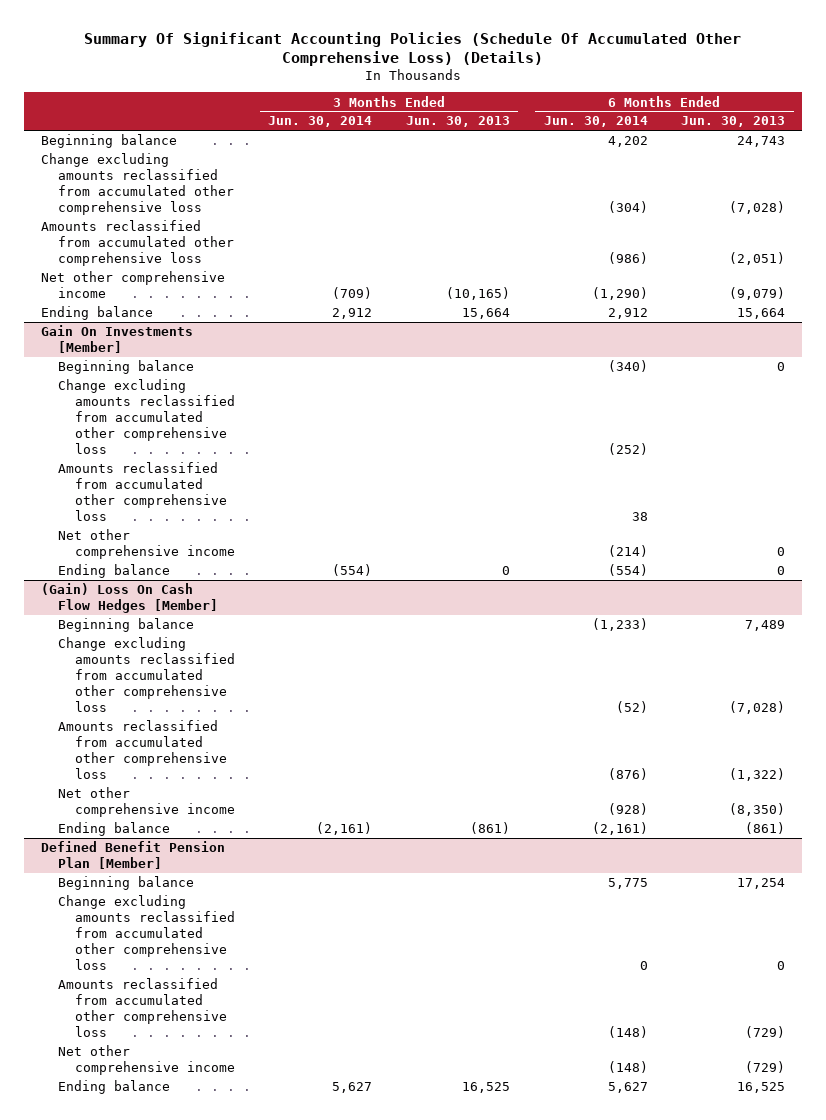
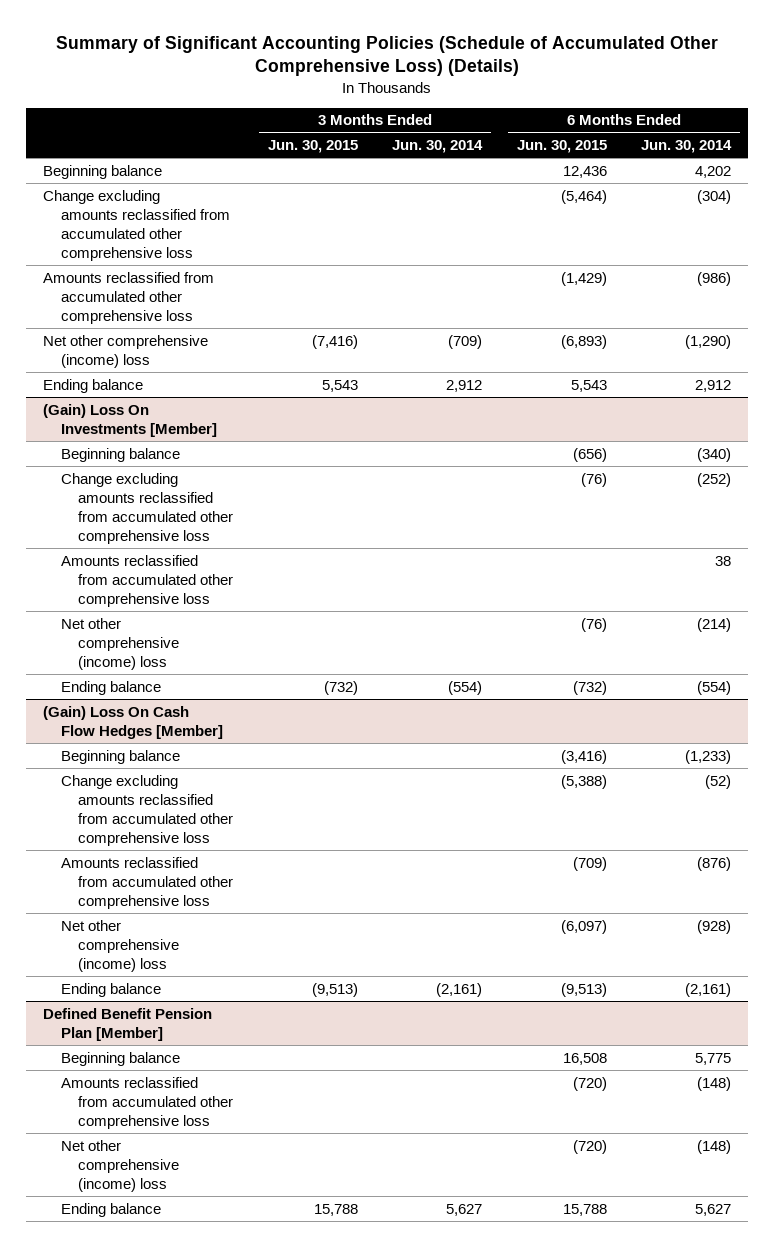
[84,31,742,67] Summary Of Significant Accounting Policies (Schedule Of Accumulated Other Comprehensive Loss) (Details) -> [56,35,719,77] Summary of Significant Accounting Policies (Schedule of Accumulated Other Comprehensive Loss) (Details)
[405,116,510,128] Jun. 30, 2013 -> none
[681,116,786,128] Jun. 30, 2013 -> none
none -> [267,140,358,154] Jun. 30, 2015
none -> [516,140,607,154] Jun. 30, 2015
[41,271,226,298] Net other comprehensive income -> [42,334,208,368] Net other comprehensive (income) loss
[41,325,194,353] Gain On Investments [Member] -> [42,403,217,437] (Gain) Loss On Investments [Member]
[57,529,235,559] Net other comprehensive income -> [60,617,180,670] Net other comprehensive (income) loss
[57,787,235,817] Net other comprehensive income -> [60,919,180,972] Net other comprehensive (income) loss
[57,895,235,970] Change excluding amounts reclassified from accumulated other comprehensive loss -> none
[57,1045,235,1075] Net other comprehensive income -> [60,1139,180,1192] Net other comprehensive (income) loss

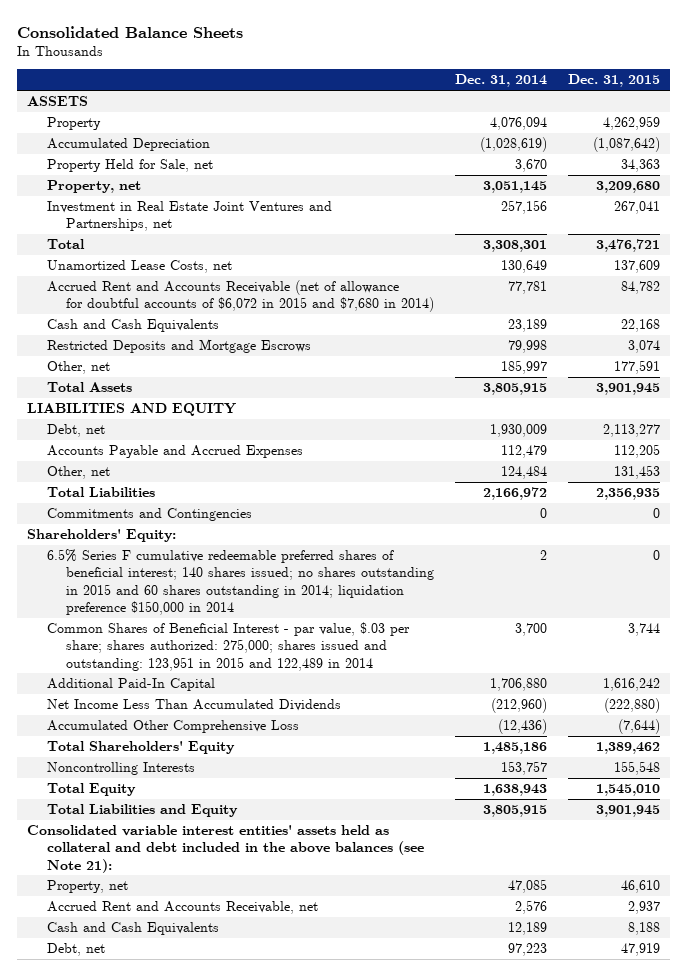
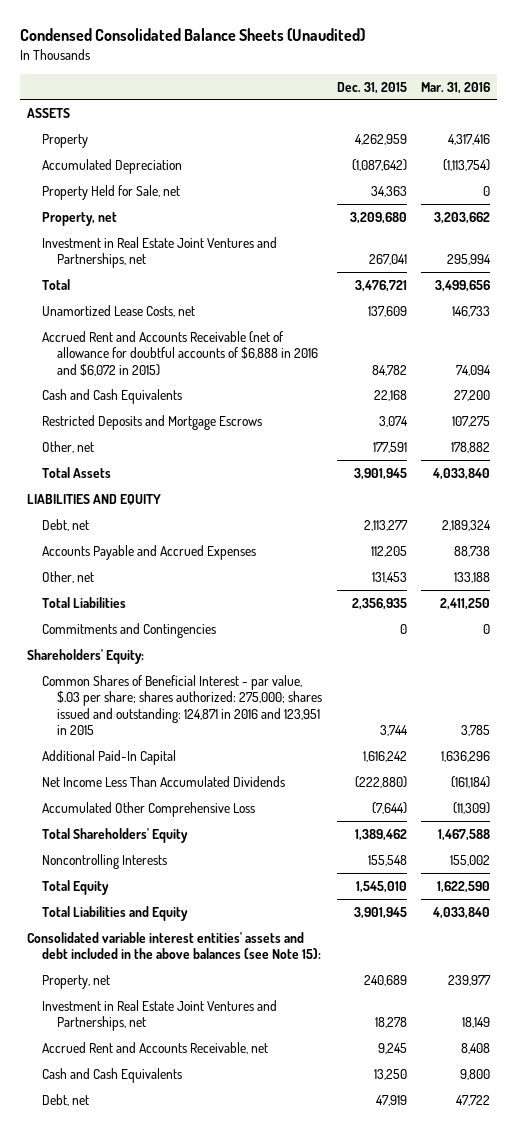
[17,25,244,38] Consolidated Balance Sheets -> [20,28,366,42] Condensed Consolidated Balance Sheets (Unaudited)
[455,74,548,88] Dec. 31, 2014 -> none
none -> [420,81,490,94] Mar. 31, 2016
[46,279,435,313] Accrued Rent and Accounts Receivable (net of allowance for doubtful accounts of $6,072 in 2015 and $7,680 in 2014) -> [42,330,319,376] Accrued Rent and Accounts Receivable (net of allowance for doubtful accounts of $6,888 in 2016 and $6,072 in 2015)
[46,548,435,616] 6.5% Series F cumulative redeemable preferred shares of beneficial interest; 140 shares issued; no shares outstanding in 2015 and 60 shares outstanding in 2014; liquidation preference $150,000 in 2014 -> none
[46,621,410,671] Common Shares of Beneficial Interest - par value, $.03 per share; shares authorized: 275,000; shares issued and outstanding: 123,951 in 2015 and 122,489 in 2014 -> [42,674,323,735] Common Shares of Beneficial Interest - par value, $.03 per share; shares authorized: 275,000; shares issued and outstanding: 124,871 in 2016 and 123,951 in 2015
[27,824,424,873] Consolidated variable interest entities' assets held as collateral and debt included in the above balances (see Note 21): -> [27,931,322,960] Consolidated variable interest entities' assets and debt included in the above balances (see Note 15):
[621,879,661,893] 46,610 -> [363,974,407,986] 240,689
none -> [42,999,278,1032] Investment in Real Estate Joint Ventures and Partnerships, net
[628,900,661,914] 2,937 -> [377,1042,407,1054] 9,245
[628,921,661,935] 8,188 -> [373,1068,407,1080] 13,250

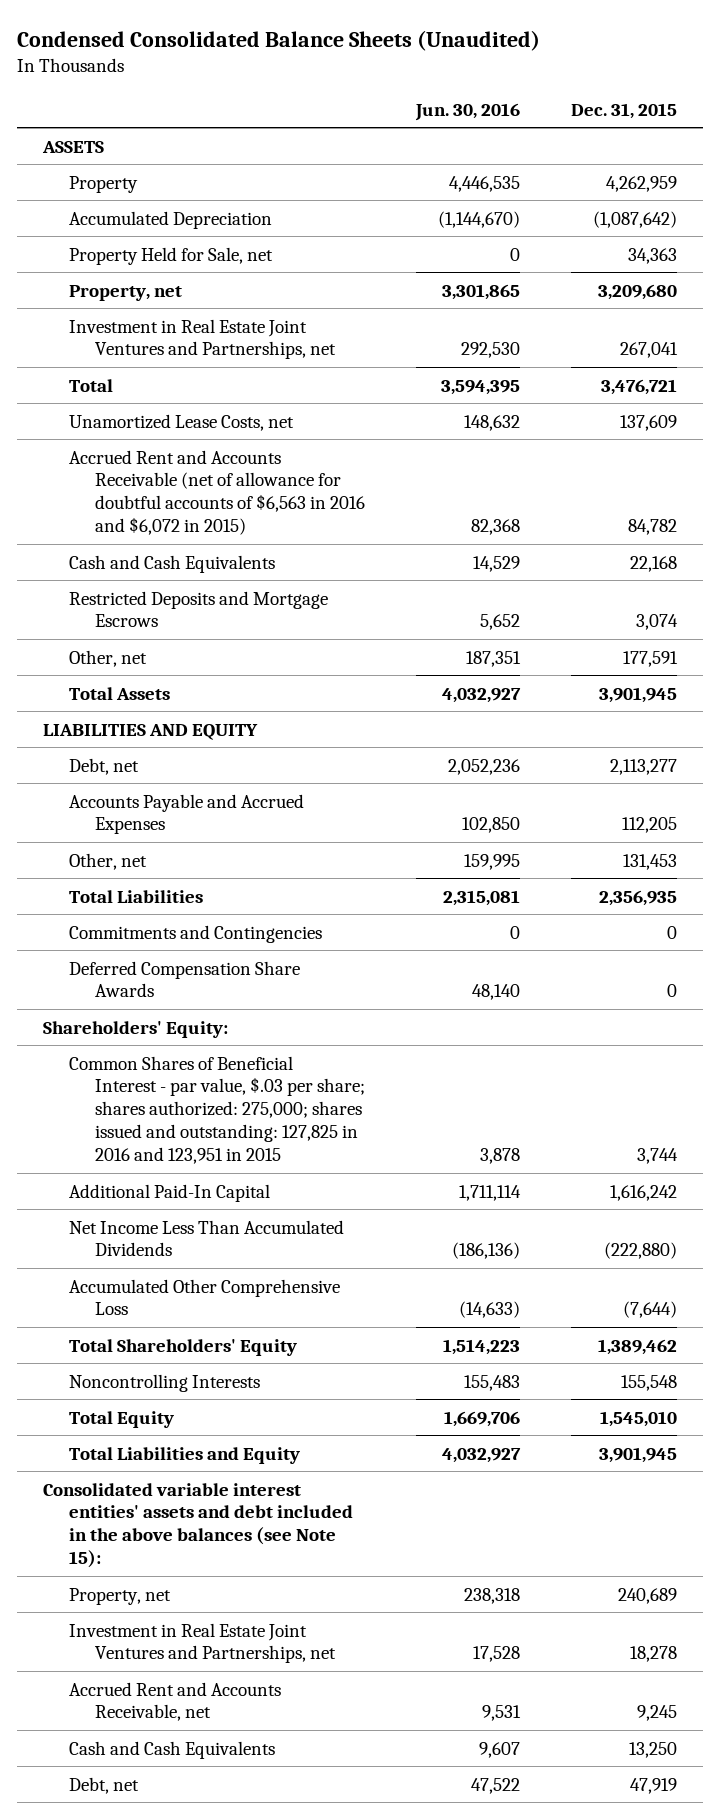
[420,81,490,94] Mar. 31, 2016 -> none
none -> [415,102,521,121] Jun. 30, 2016
[42,330,319,376] Accrued Rent and Accounts Receivable (net of allowance for doubtful accounts of $6,888 in 2016 and $6,072 in 2015) -> [69,449,366,536] Accrued Rent and Accounts Receivable (net of allowance for doubtful accounts of $6,563 in 2016 and $6,072 in 2015)
none -> [69,960,301,998] Deferred Compensation Share Awards
[42,674,323,735] Common Shares of Beneficial Interest - par value, $.03 per share; shares authorized: 275,000; shares issued and outstanding: 124,871 in 2016 and 123,951 in 2015 -> [69,1055,366,1165] Common Shares of Beneficial Interest - par value, $.03 per share; shares authorized: 275,000; shares issued and outstanding: 127,825 in 2016 and 123,951 in 2015

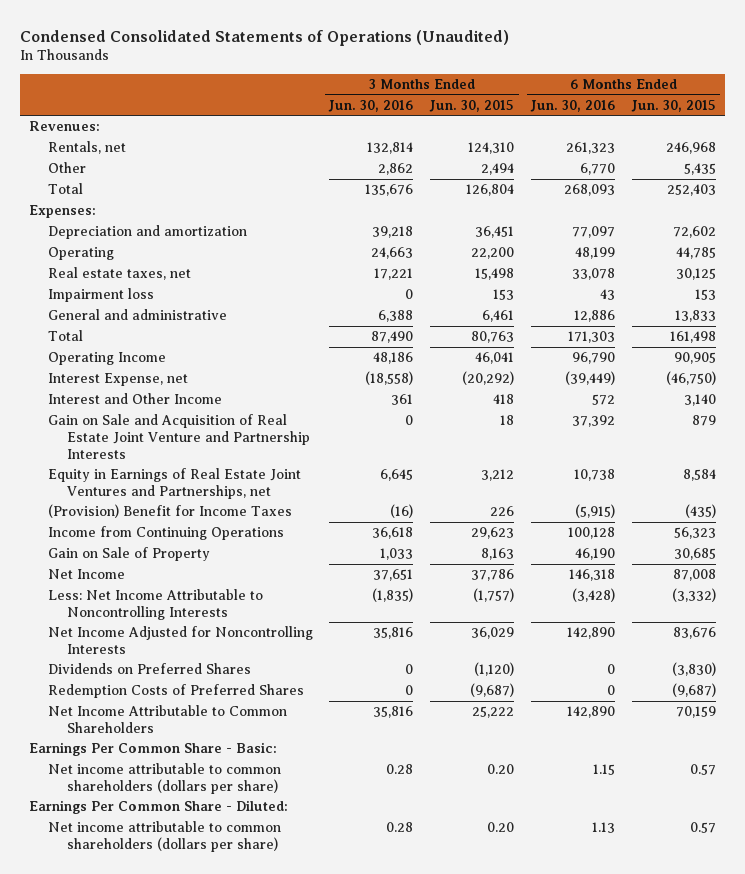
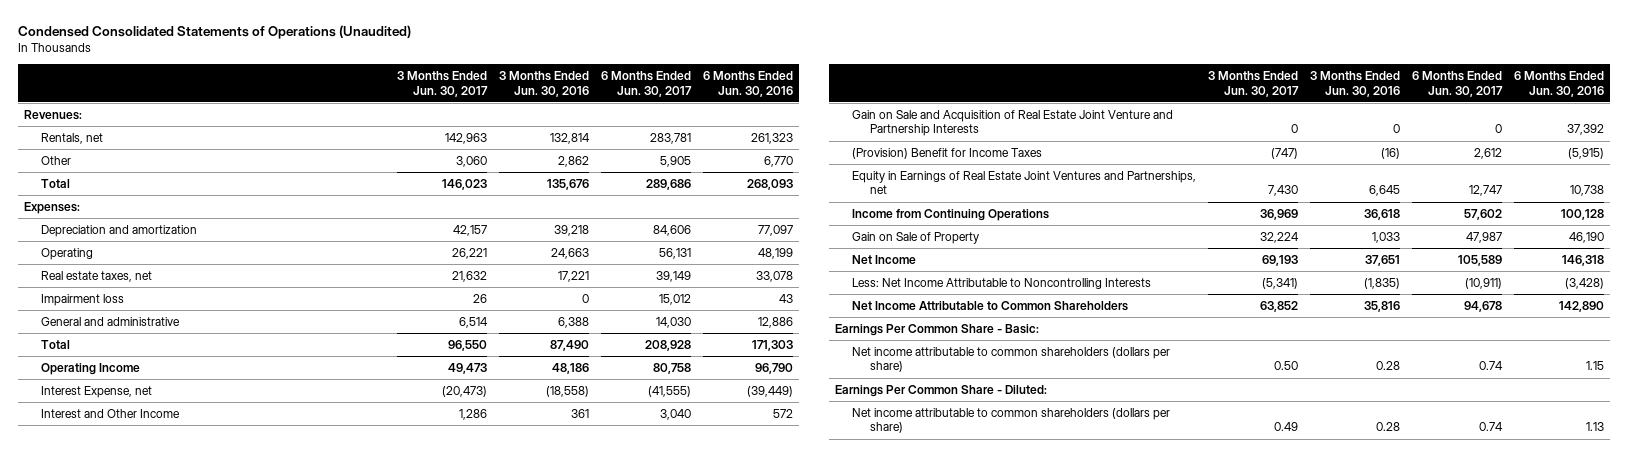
[429,99,515,112] Jun. 30, 2015 -> none
[631,99,717,112] Jun. 30, 2015 -> none
none -> [397,71,489,97] 3 Months Ended Jun. 30, 2017
none -> [601,71,693,97] 6 Months Ended Jun. 30, 2017
[47,468,301,499] Equity in Earnings of Real Estate Joint Ventures and Partnerships, net -> [852,170,1197,195] Equity in Earnings of Real Estate Joint Ventures and Partnerships, net
[47,626,313,654] Net Income Adjusted for Noncontrolling Interests -> none
[47,663,251,675] Dividends on Preferred Shares -> none
[47,684,304,699] Redemption Costs of Preferred Shares -> none

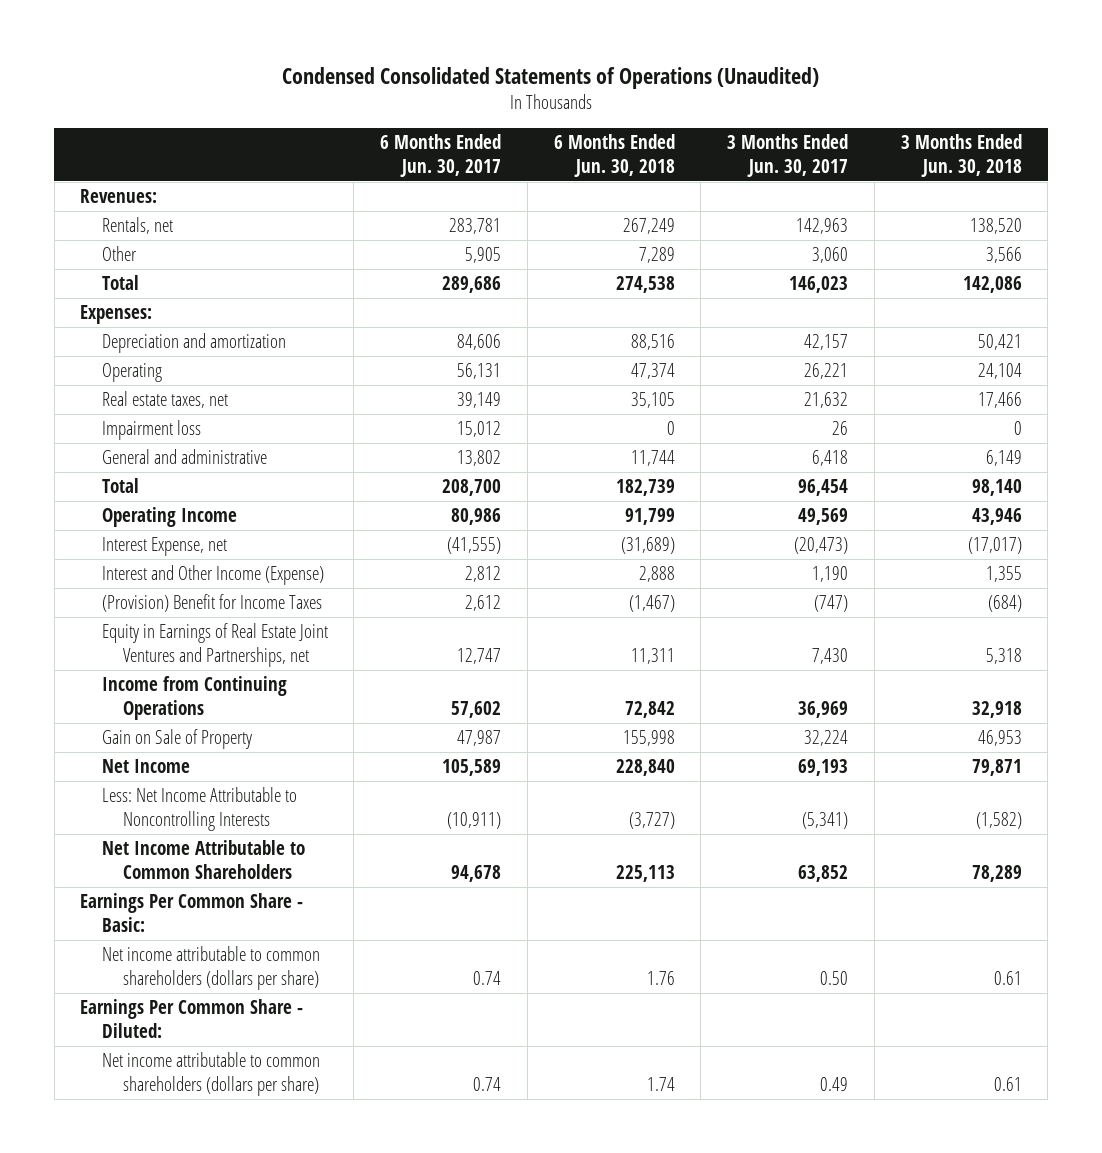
[499,71,590,97] 3 Months Ended Jun. 30, 2016 -> none
[703,71,794,97] 6 Months Ended Jun. 30, 2016 -> none
none -> [553,134,675,177] 6 Months Ended Jun. 30, 2018
none -> [900,134,1022,177] 3 Months Ended Jun. 30, 2018
[459,316,489,328] 6,514 -> [812,450,849,467] 6,418
[656,316,692,328] 14,030 -> [457,450,502,467] 13,802
[448,339,488,351] 96,550 -> [798,479,849,497] 96,454
[645,339,692,351] 208,928 -> [442,479,502,497] 208,700
[448,362,488,374] 49,473 -> [798,508,849,526] 49,569
[653,362,692,374] 80,758 -> [451,508,502,526] 80,986
[852,109,1174,137] Gain on Sale and Acquisition of Real Estate Joint Venture and Partnership Interests -> none
[41,408,181,418] Interest and Other Income -> [101,565,324,586] Interest and Other Income (Expense)
[459,408,488,420] 1,286 -> [812,566,849,583] 1,190
[660,408,692,420] 3,040 -> [465,566,502,583] 2,812

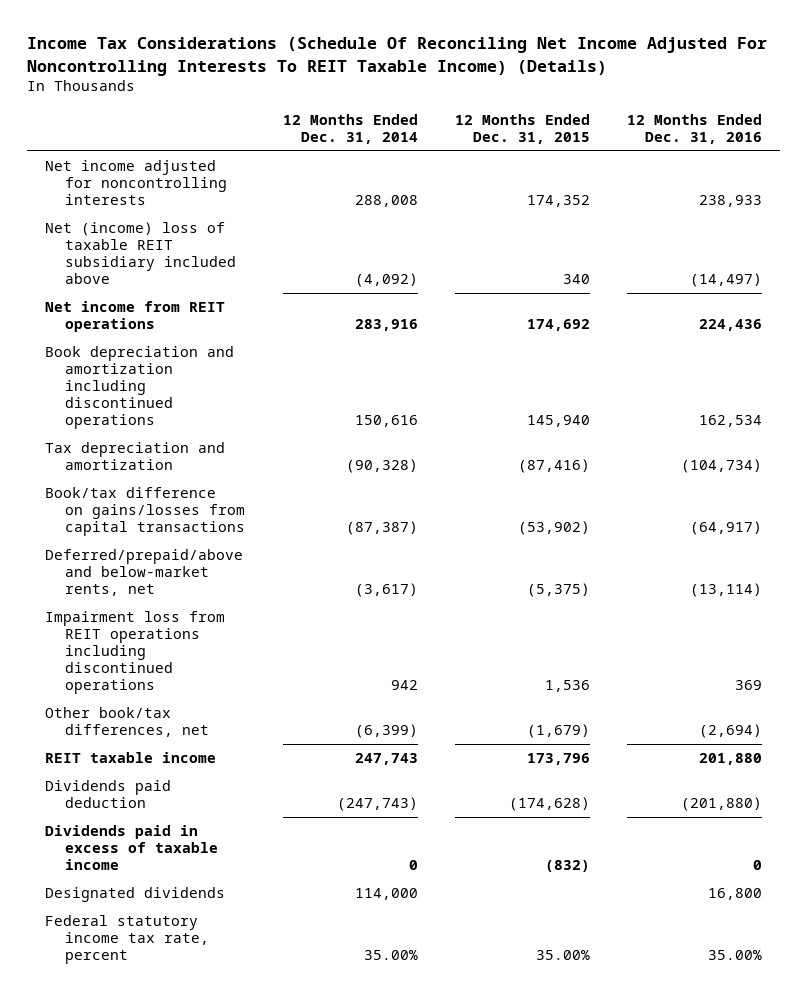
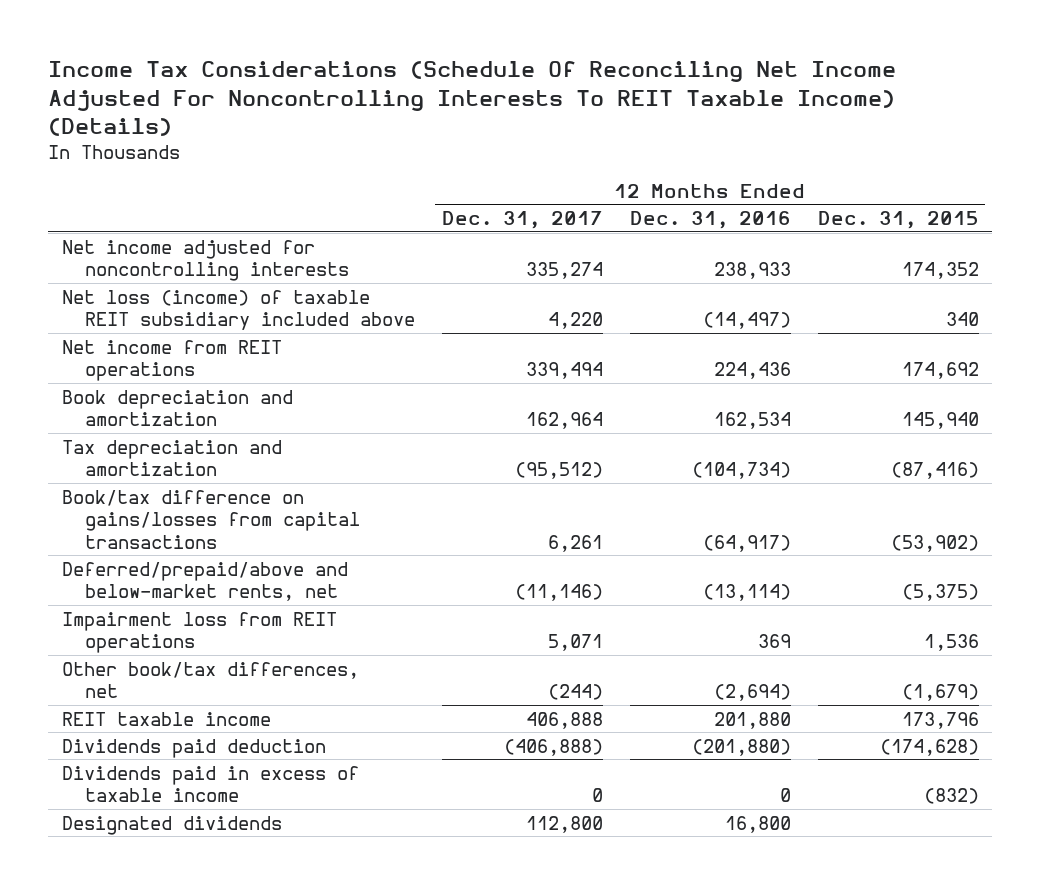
[282,113,418,144] 12 Months Ended Dec. 31, 2014 -> none
none -> [441,211,603,230] Dec. 31, 2017
[45,222,237,285] Net (income) loss of taxable REIT subsidiary included above -> [61,289,415,331] Net loss (income) of taxable REIT subsidiary included above
[45,346,235,430] Book depreciation and amortization including discontinued operations -> [61,389,293,427] Book depreciation and amortization
[45,611,226,695] Impairment loss from REIT operations including discontinued operations -> [61,611,337,654] Impairment loss from REIT operations
[45,915,210,965] Federal statutory income tax rate, percent -> none

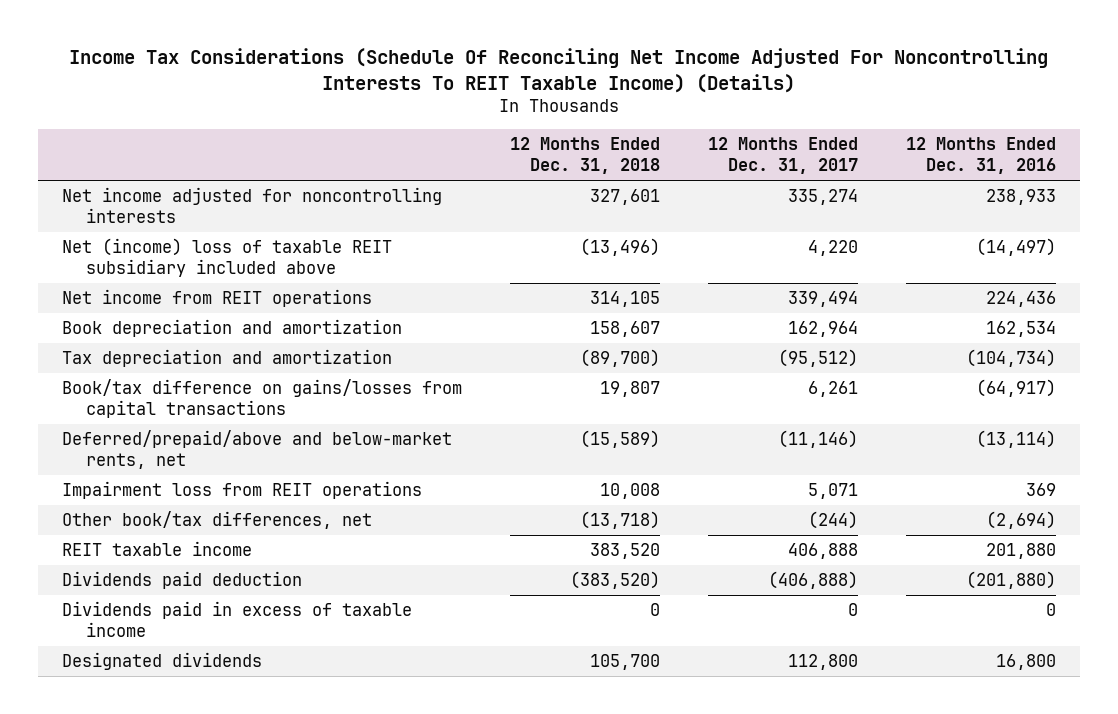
[817,211,979,230] Dec. 31, 2015 -> none
none -> [510,137,661,175] 12 Months Ended Dec. 31, 2018
[61,289,415,331] Net loss (income) of taxable REIT subsidiary included above -> [62,238,393,278] Net (income) loss of taxable REIT subsidiary included above

